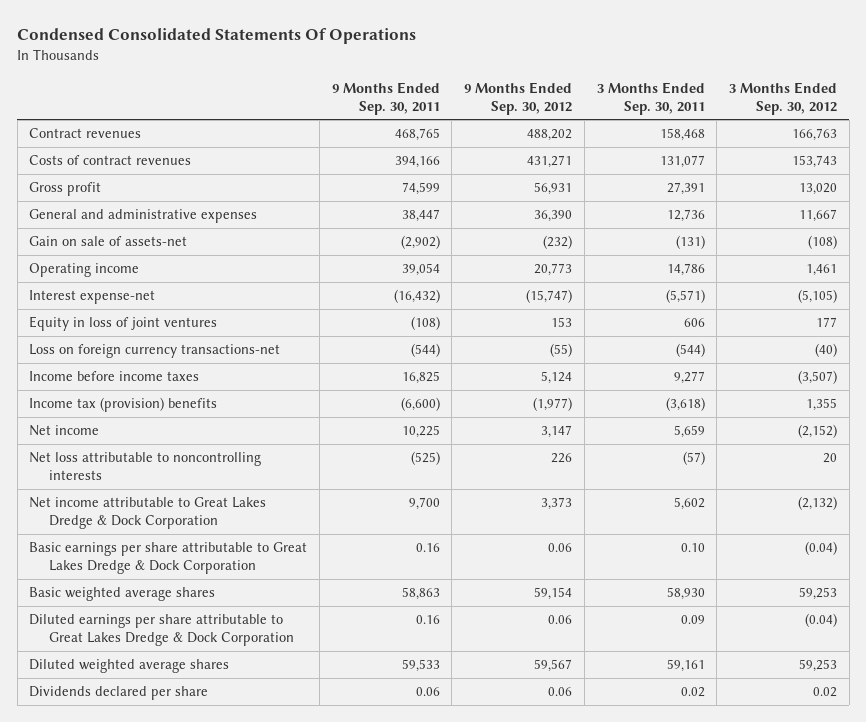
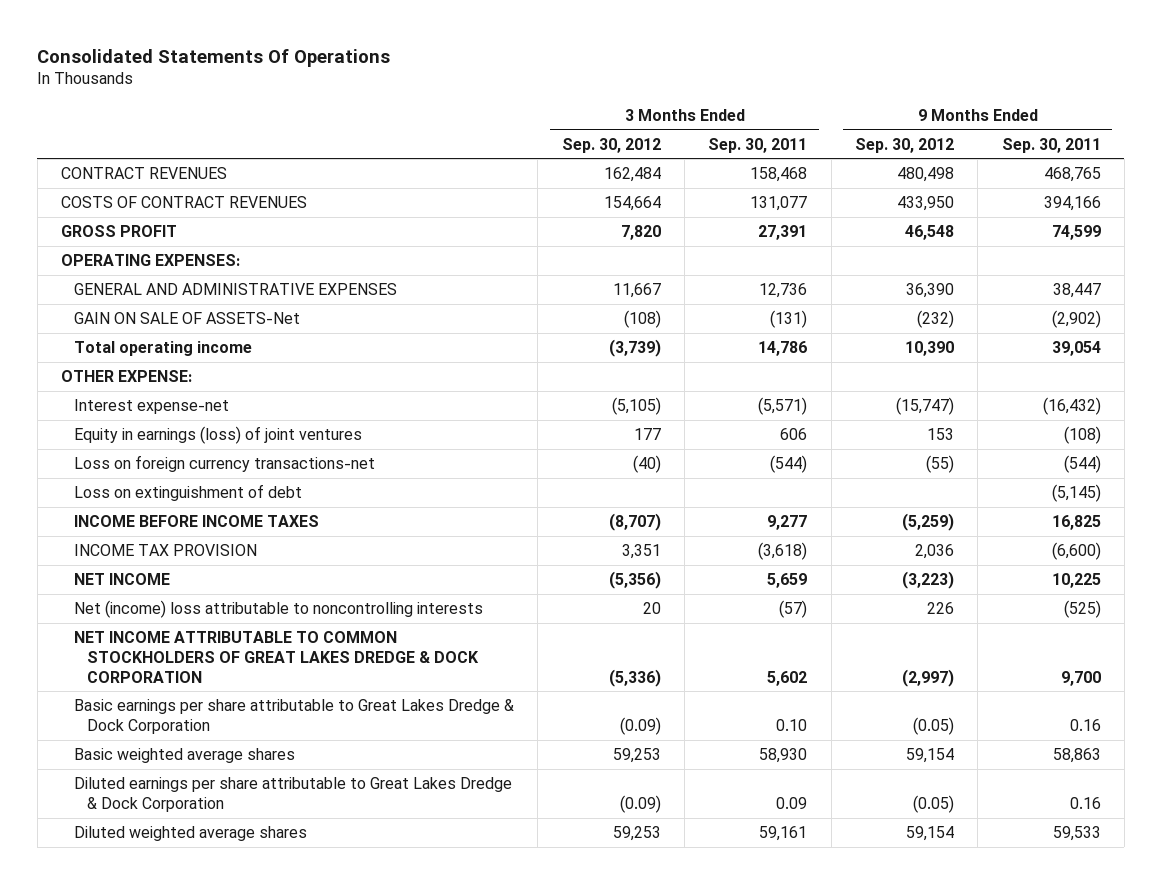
[17,27,417,44] Condensed Consolidated Statements Of Operations -> [37,48,391,67] Consolidated Statements Of Operations
[29,128,142,139] Contract revenues -> [61,167,228,180] CONTRACT REVENUES
[527,129,573,142] 488,202 -> [896,167,954,183] 480,498
[792,128,838,142] 166,763 -> [603,167,661,183] 162,484
[29,155,192,166] Costs of contract revenues -> [61,196,308,209] COSTS OF CONTRACT REVENUES
[527,155,573,169] 431,271 -> [896,196,954,212] 433,950
[792,155,838,169] 153,743 -> [603,196,661,212] 154,664
[29,182,102,197] Gross profit -> [61,225,178,238] GROSS PROFIT
[534,182,573,196] 56,931 -> [904,225,954,241] 46,548
[799,183,838,196] 13,020 -> [620,225,661,241] 7,820
none -> [61,254,241,267] OPERATING EXPENSES:
[29,209,258,224] General and administrative expenses -> [74,283,398,296] GENERAL AND ADMINISTRATIVE EXPENSES
[29,236,188,247] Gain on sale of assets-net -> [74,312,301,325] GAIN ON SALE OF ASSETS-Net
[29,263,140,278] Operating income -> [74,341,253,357] Total operating income
[534,263,573,277] 20,773 -> [904,341,954,357] 10,390
[806,264,838,277] 1,461 -> [608,339,661,358] (3,739)
none -> [61,370,193,383] OTHER EXPENSE:
[29,316,218,332] Equity in loss of joint ventures -> [74,426,363,445] Equity in earnings (loss) of joint ventures
none -> [74,484,303,502] Loss on extinguishment of debt
[29,371,200,382] Income before income taxes -> [74,515,320,528] INCOME BEFORE INCOME TAXES
[541,371,573,385] 5,124 -> [901,513,954,532] (5,259)
[798,370,838,385] (3,507) -> [608,513,661,532] (8,707)
[29,397,218,413] Income tax (provision) benefits -> [74,544,258,557] INCOME TAX PROVISION
[533,397,573,412] (1,977) -> [914,544,954,560] 2,036
[806,398,838,412] 1,355 -> [621,544,661,560] 3,351
[29,425,100,437] Net income -> [74,573,171,586] NET INCOME
[541,425,573,439] 3,147 -> [901,571,954,590] (3,223)
[798,424,838,439] (2,152) -> [608,571,661,590] (5,356)
[29,452,262,481] Net loss attributable to noncontrolling interests -> [74,600,484,619] Net (income) loss attributable to noncontrolling interests
[29,497,267,530] Net income attributable to Great Lakes Dredge & Dock Corporation -> [74,631,480,683] NET INCOME ATTRIBUTABLE TO COMMON STOCKHOLDERS OF GREAT LAKES DREDGE & DOCK CORPORATION
[541,497,573,511] 3,373 -> [901,668,954,687] (2,997)
[798,496,838,511] (2,132) -> [608,668,661,687] (5,336)
[548,543,573,553] 0.06 -> [912,716,954,735] (0.05)
[805,541,838,556] (0.04) -> [619,716,661,735] (0.09)
[29,686,209,701] Dividends declared per share -> none
[548,615,573,625] 0.06 -> [912,794,954,813] (0.05)
[805,613,838,628] (0.04) -> [619,794,661,813] (0.09)
[534,659,573,673] 59,567 -> [905,826,954,842] 59,154

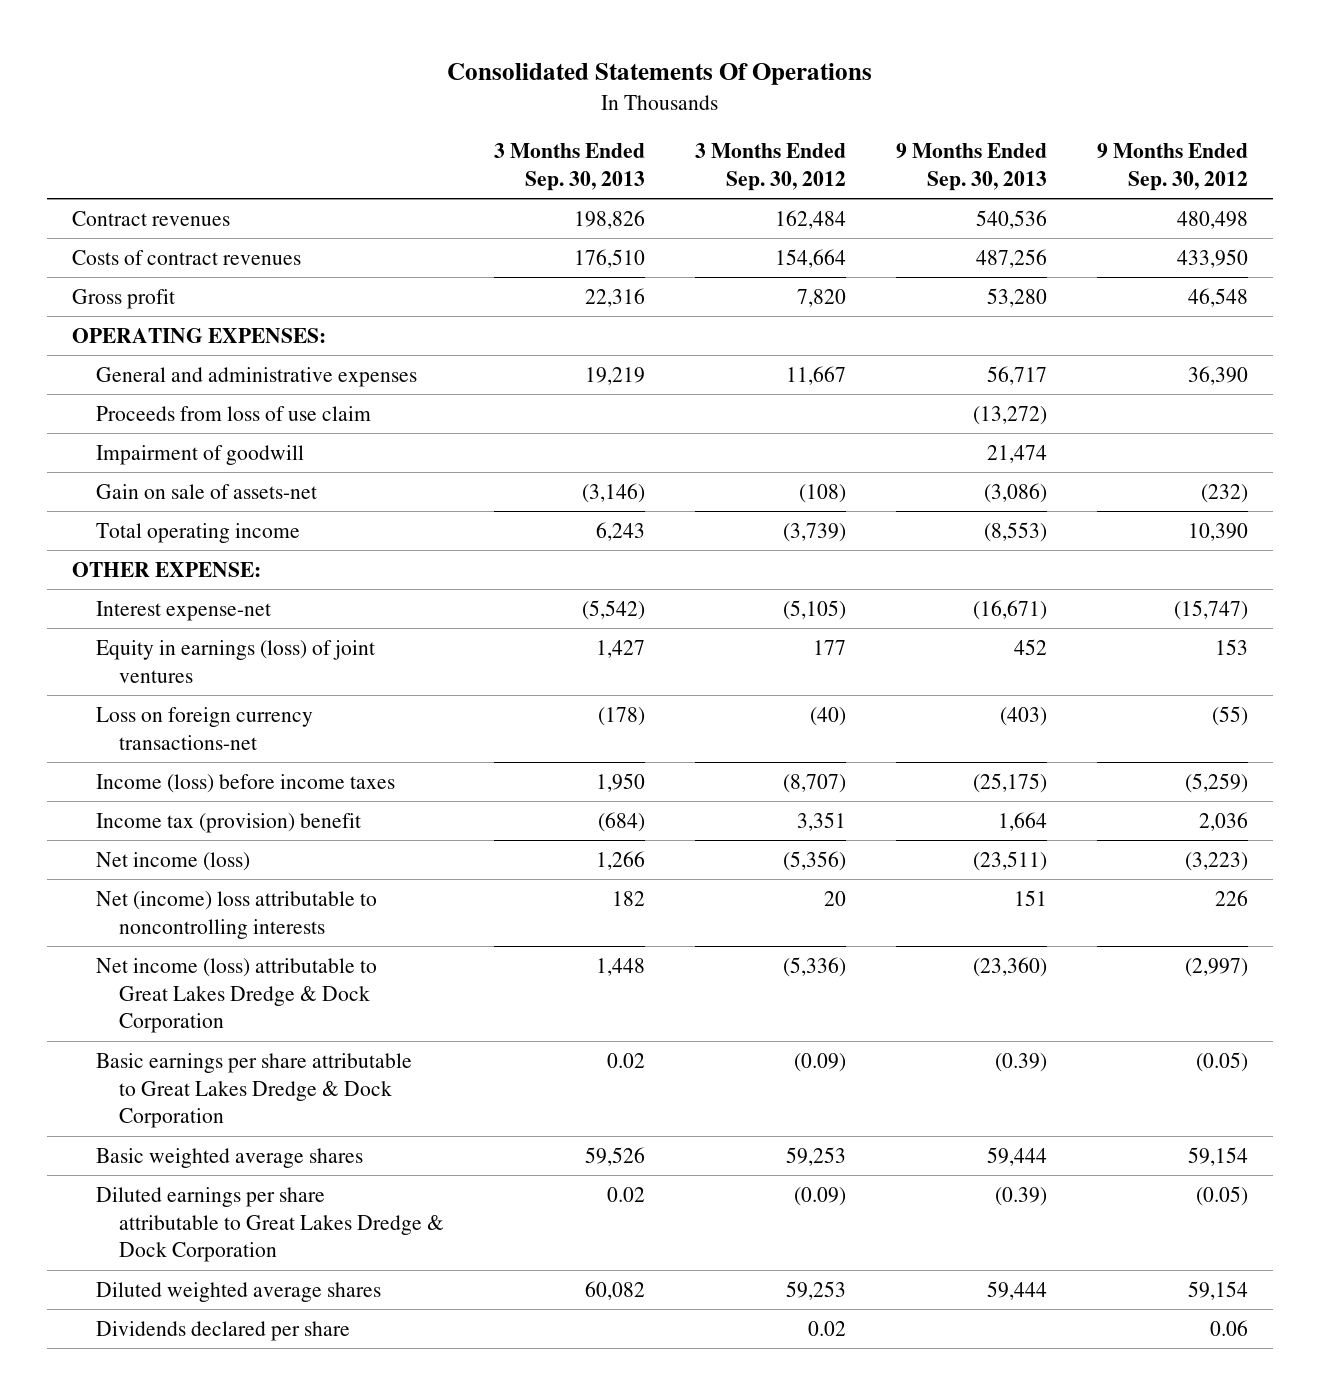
[708,137,808,153] Sep. 30, 2011 -> none
[1001,137,1101,153] Sep. 30, 2011 -> none
none -> [494,142,646,191] 3 Months Ended Sep. 30, 2013
none -> [896,142,1048,191] 9 Months Ended Sep. 30, 2013
[61,167,228,180] CONTRACT REVENUES -> [71,210,230,226] Contract revenues
[61,196,308,209] COSTS OF CONTRACT REVENUES -> [71,249,301,265] Costs of contract revenues
[61,225,178,238] GROSS PROFIT -> [71,288,175,309] Gross profit
[74,283,398,296] GENERAL AND ADMINISTRATIVE EXPENSES -> [95,366,417,387] General and administrative expenses
none -> [95,405,371,421] Proceeds from loss of use claim
none -> [95,444,304,465] Impairment of goodwill
[74,312,301,325] GAIN ON SALE OF ASSETS-Net -> [95,483,317,499] Gain on sale of assets-net
[74,484,303,502] Loss on extinguishment of debt -> none
[74,515,320,528] INCOME BEFORE INCOME TAXES -> [95,773,395,793] Income (loss) before income taxes
[74,544,258,557] INCOME TAX PROVISION -> [95,812,361,833] Income tax (provision) benefit
[74,573,171,586] NET INCOME -> [95,851,250,871] Net income (loss)
[74,631,480,683] NET INCOME ATTRIBUTABLE TO COMMON STOCKHOLDERS OF GREAT LAKES DREDGE & DOCK CORPORATION -> [95,957,377,1034] Net income (loss) attributable to Great Lakes Dredge & Dock Corporation
none -> [95,1320,350,1341] Dividends declared per share

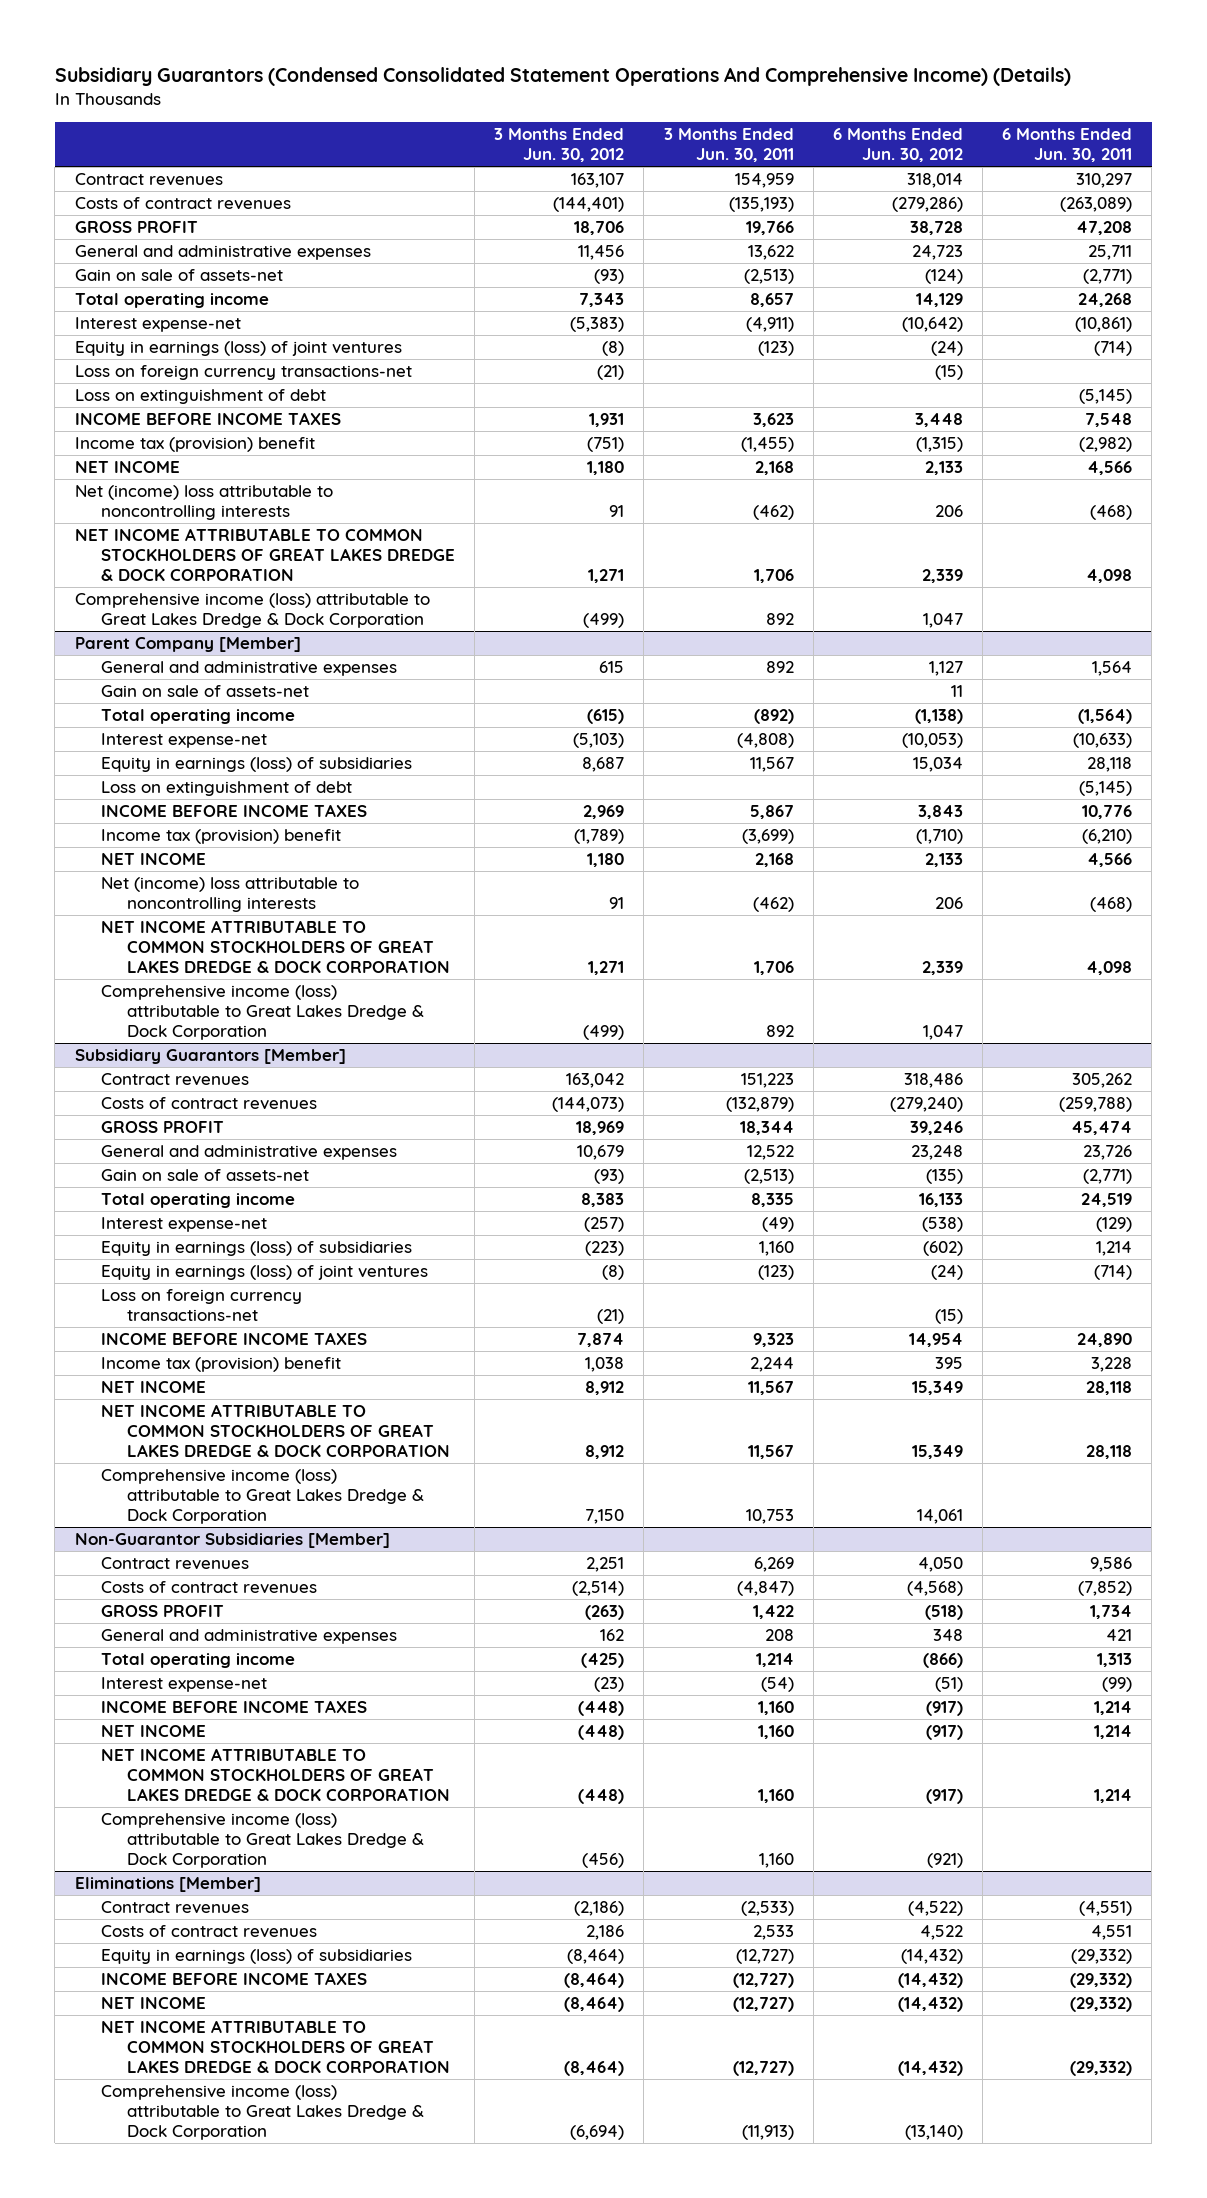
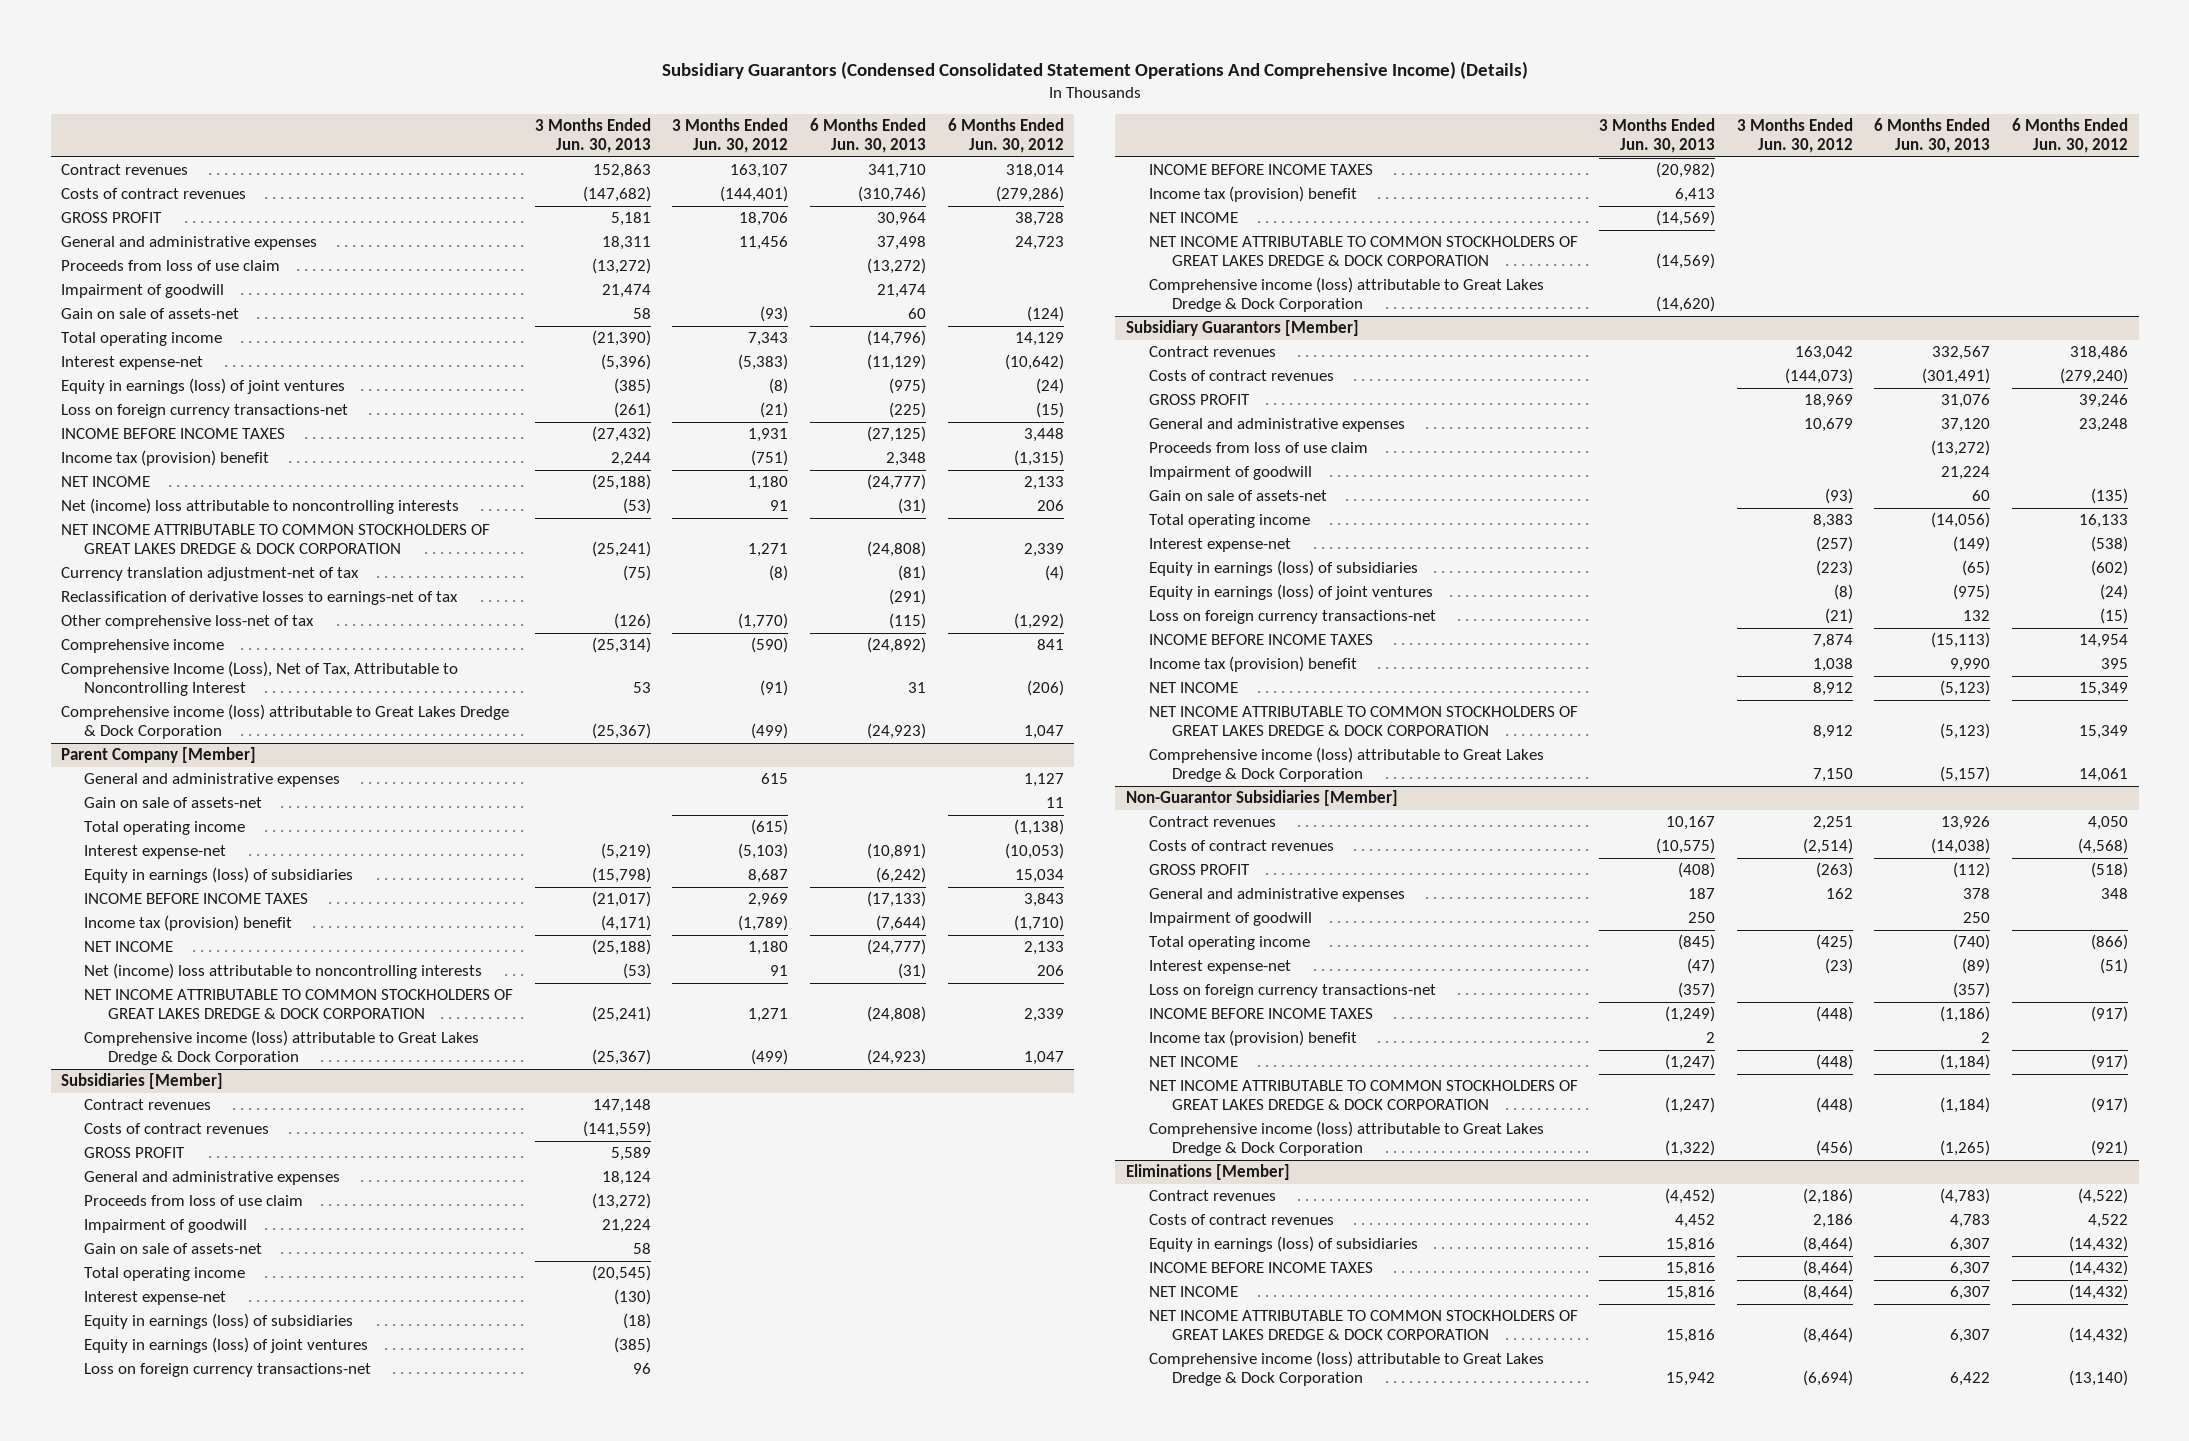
[663,128,794,163] 3 Months Ended Jun. 30, 2011 -> none
[1002,128,1133,163] 6 Months Ended Jun. 30, 2011 -> none
none -> [534,118,651,154] 3 Months Ended Jun. 30, 2013
none -> [810,118,927,154] 6 Months Ended Jun. 30, 2013
none -> [61,260,281,272] Proceeds from loss of use claim
none -> [61,284,225,299] Impairment of goodwill
[74,389,326,405] Loss on extinguishment of debt -> none
none -> [61,567,360,582] Currency translation adjustment-net of tax
none -> [61,591,459,606] Reclassification of derivative losses to earnings-net of tax
none -> [61,615,315,630] Other comprehensive loss-net of tax
none -> [61,639,225,654] Comprehensive income
none -> [61,661,459,697] Comprehensive Income (Loss), Net of Tax, Attributable to Noncontrolling Interest
[100,781,352,797] Loss on extinguishment of debt -> none
none -> [61,1073,224,1090] Subsidiaries [Member]
none -> [84,1099,212,1111] Contract revenues
none -> [84,1123,270,1135] Costs of contract revenues
none -> [84,1147,186,1159] GROSS PROFIT
none -> [84,1171,341,1186] General and administrative expenses
none -> [84,1195,304,1207] Proceeds from loss of use claim
none -> [84,1219,248,1234] Impairment of goodwill
none -> [84,1243,263,1255] Gain on sale of assets-net
none -> [84,1267,246,1282] Total operating income
none -> [84,1291,227,1306] Interest expense-net
none -> [84,1313,354,1330] Equity in earnings (loss) of subsidiaries
none -> [84,1337,369,1354] Equity in earnings (loss) of joint ventures
none -> [84,1363,372,1378] Loss on foreign currency transactions-net
none -> [1148,164,1373,176] INCOME BEFORE INCOME TAXES
none -> [1148,186,1357,203] Income tax (provision) benefit
none -> [1148,212,1238,224] NET INCOME
none -> [1148,236,1578,267] NET INCOME ATTRIBUTABLE TO COMMON STOCKHOLDERS OF GREAT LAKES DREDGE & DOCK CORPORATION
none -> [1148,277,1544,313] Comprehensive income (loss) attributable to Great Lakes Dredge & Dock Corporation
none -> [1148,442,1368,454] Proceeds from loss of use claim
none -> [1148,466,1312,481] Impairment of goodwill
none -> [1148,912,1312,927] Impairment of goodwill
none -> [1148,984,1436,999] Loss on foreign currency transactions-net
none -> [1148,1030,1357,1047] Income tax (provision) benefit

